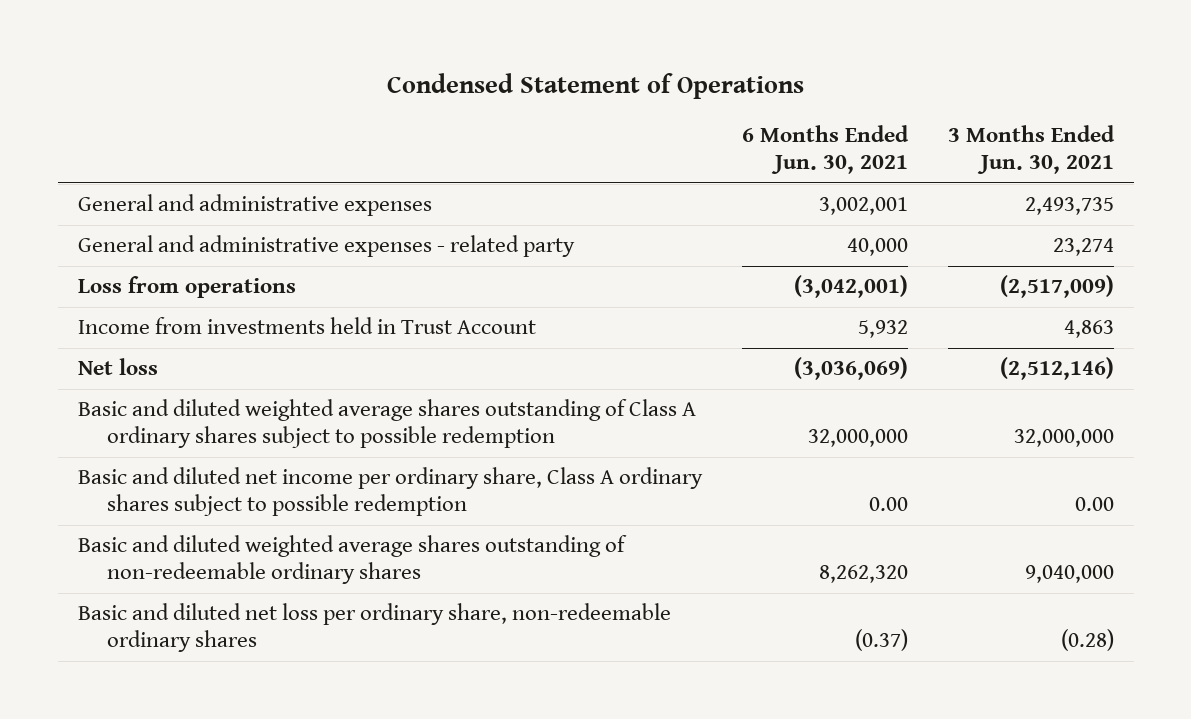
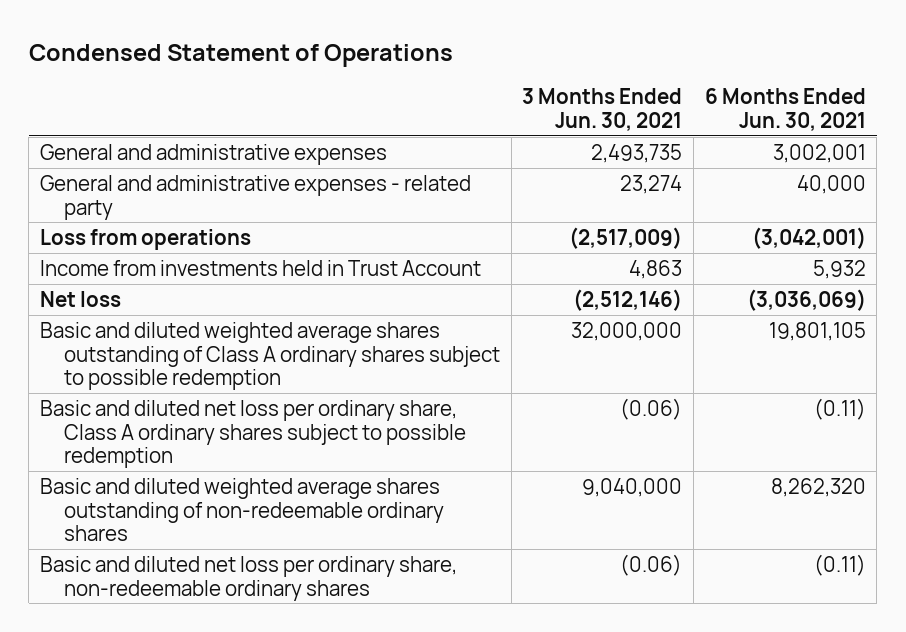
[807,429,908,448] 32,000,000 -> [768,321,866,341] 19,801,105
[77,467,703,517] Basic and diluted net income per ordinary share, Class A ordinary shares subject to possible redemption -> [40,399,467,469] Basic and diluted net loss per ordinary share, Class A ordinary shares subject to possible redemption
[868,497,908,512] 0.00 -> [813,397,866,420] (0.11)
[1074,497,1114,512] 0.00 -> [620,397,683,420] (0.06)
[854,629,908,652] (0.37) -> [813,553,866,576] (0.11)
[1060,629,1114,652] (0.28) -> [620,553,683,576] (0.06)

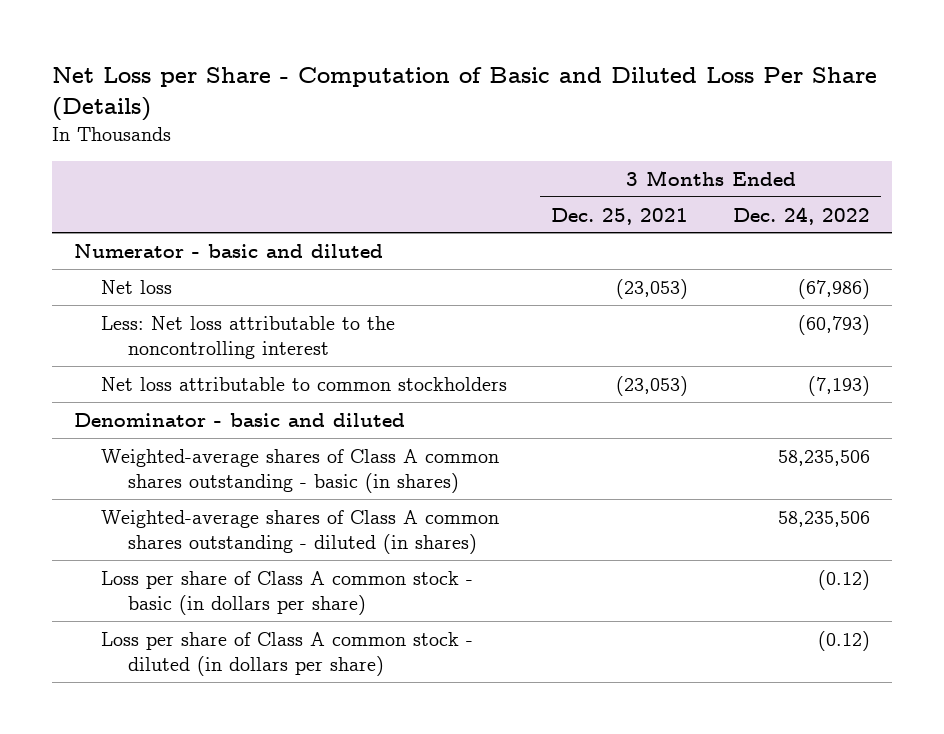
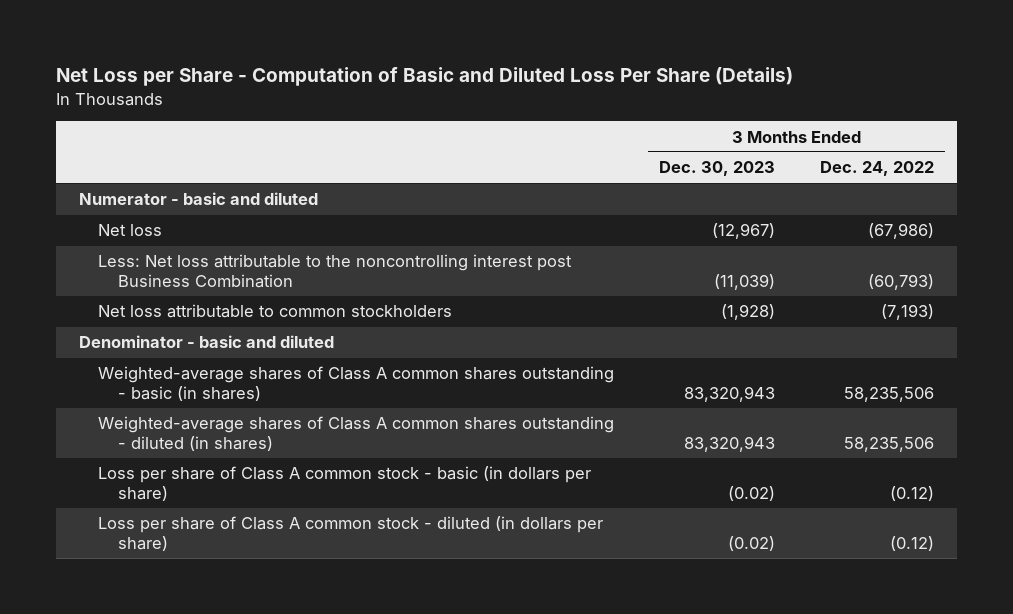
[551,207,689,225] Dec. 25, 2021 -> none
none -> [659,161,776,177] Dec. 30, 2023
[101,315,396,360] Less: Net loss attributable to the noncontrolling interest -> [98,254,573,288] Less: Net loss attributable to the noncontrolling interest post Business Combination

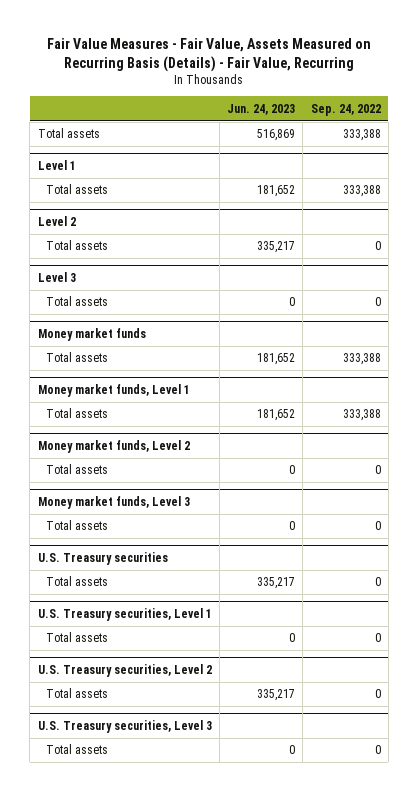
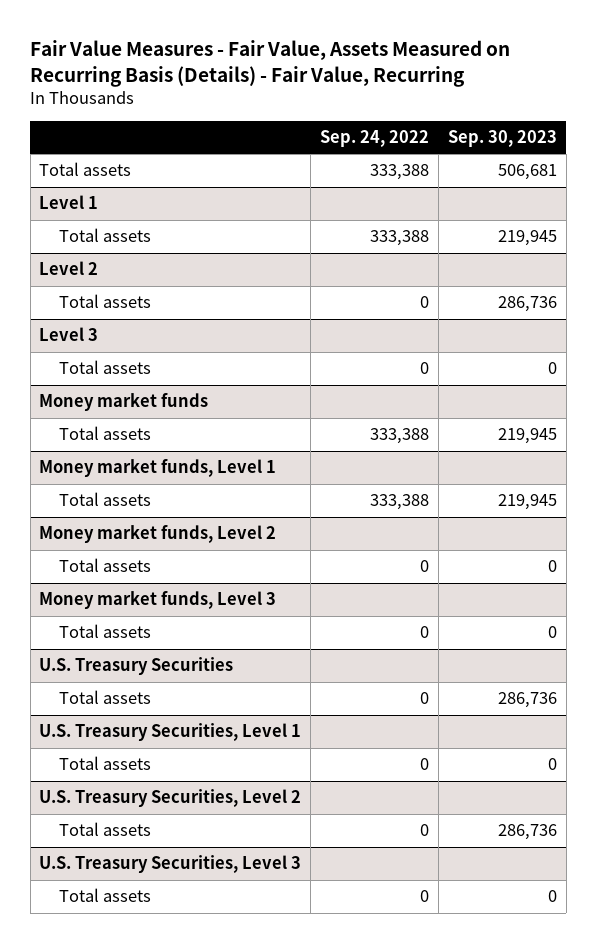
[227,103,296,115] Jun. 24, 2023 -> none
none -> [448,130,558,148] Sep. 30, 2023
[37,551,168,565] U.S. Treasury securities -> [39,657,234,676] U.S. Treasury Securities
[37,607,212,621] U.S. Treasury securities, Level 1 -> [39,723,302,742] U.S. Treasury Securities, Level 1
[37,663,212,677] U.S. Treasury securities, Level 2 -> [39,789,302,808] U.S. Treasury Securities, Level 2
[37,719,212,733] U.S. Treasury securities, Level 3 -> [39,855,302,874] U.S. Treasury Securities, Level 3

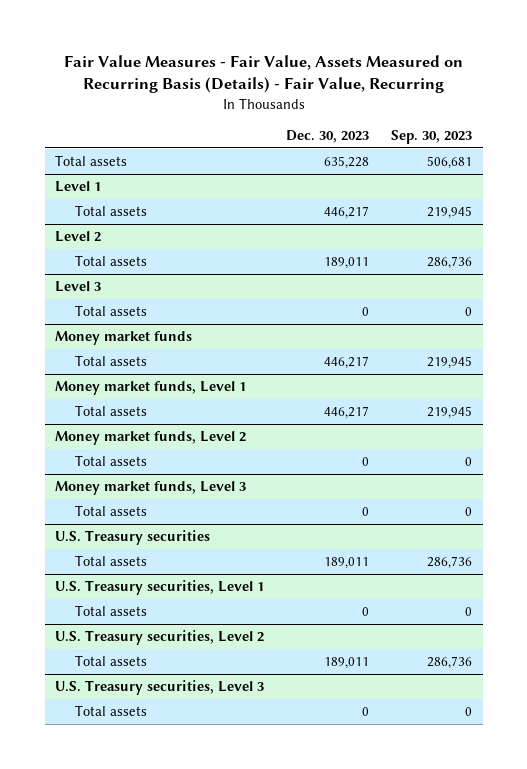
[320,130,430,148] Sep. 24, 2022 -> none
none -> [286,130,370,144] Dec. 30, 2023
[39,657,234,676] U.S. Treasury Securities -> [55,530,211,546] U.S. Treasury securities
[39,723,302,742] U.S. Treasury Securities, Level 1 -> [55,580,265,596] U.S. Treasury securities, Level 1
[39,789,302,808] U.S. Treasury Securities, Level 2 -> [55,630,265,646] U.S. Treasury securities, Level 2
[39,855,302,874] U.S. Treasury Securities, Level 3 -> [55,680,265,696] U.S. Treasury securities, Level 3

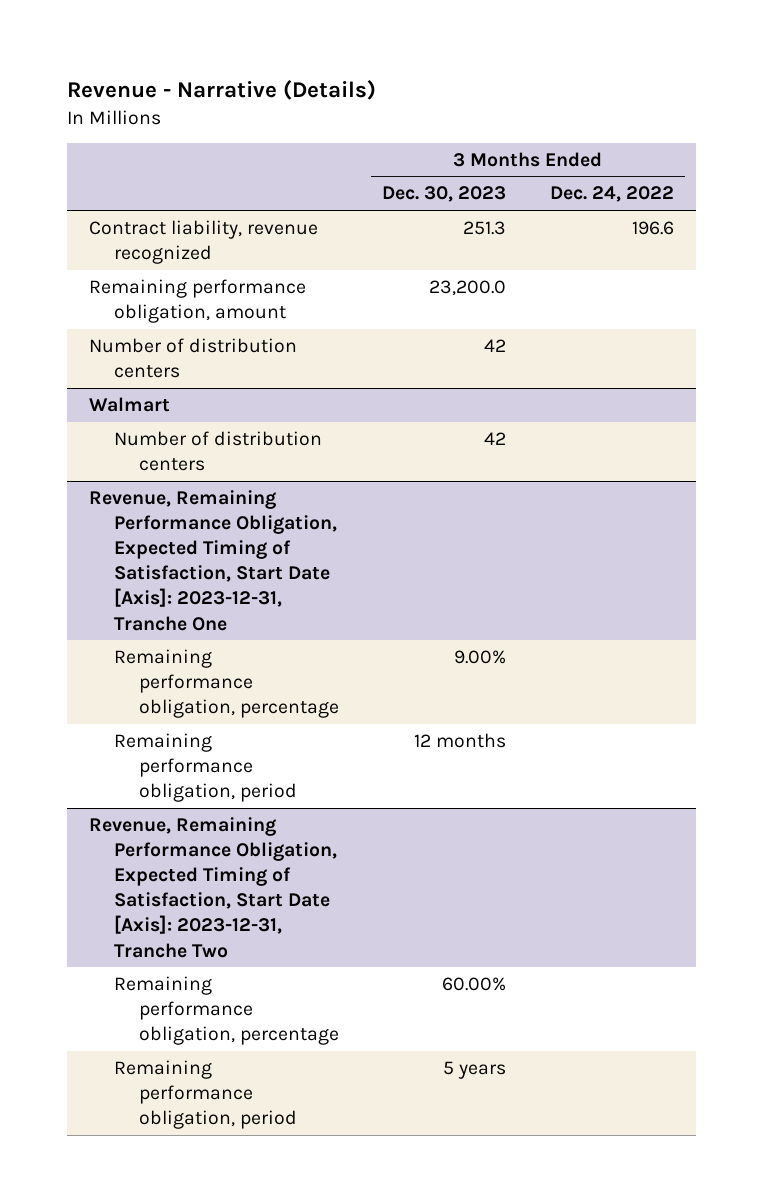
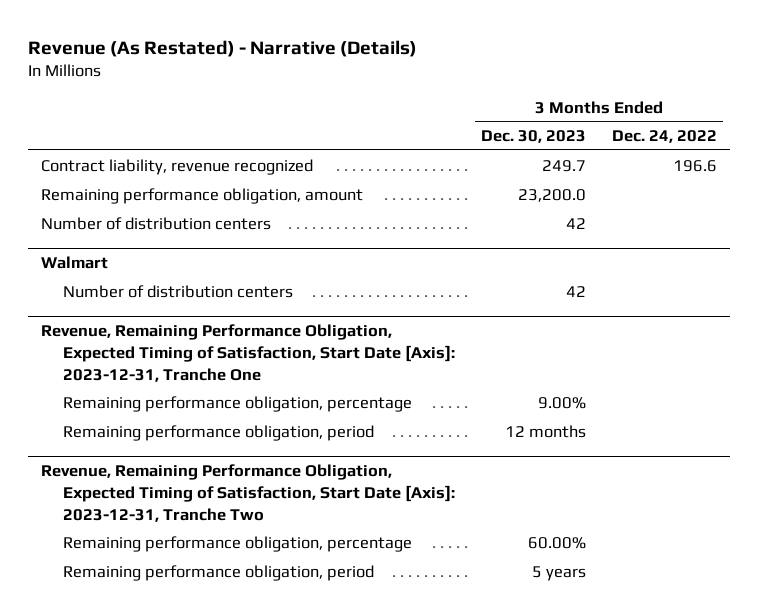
[67,80,377,101] Revenue - Narrative (Details) -> [28,39,418,57] Revenue (As Restated) - Narrative (Details)
[463,220,507,235] 251.3 -> [541,159,586,172] 249.7

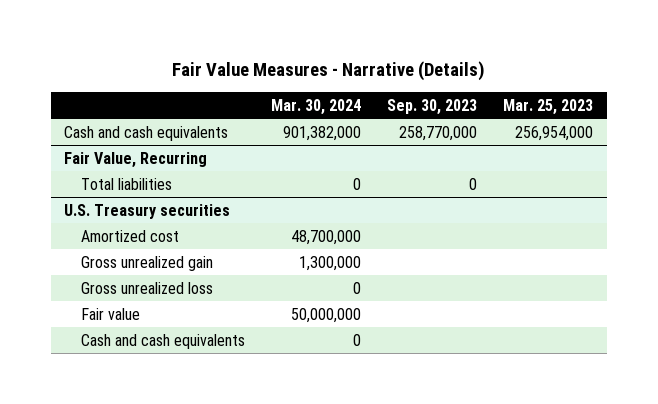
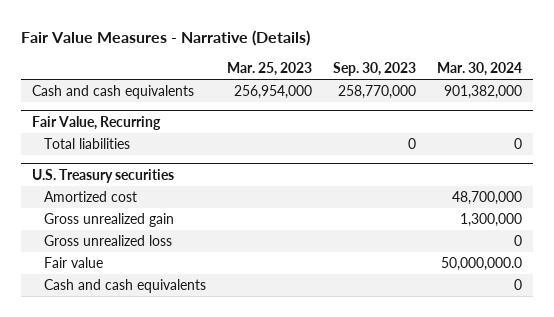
[290,307,361,323] 50,000,000 -> [441,257,523,272] 50,000,000.0

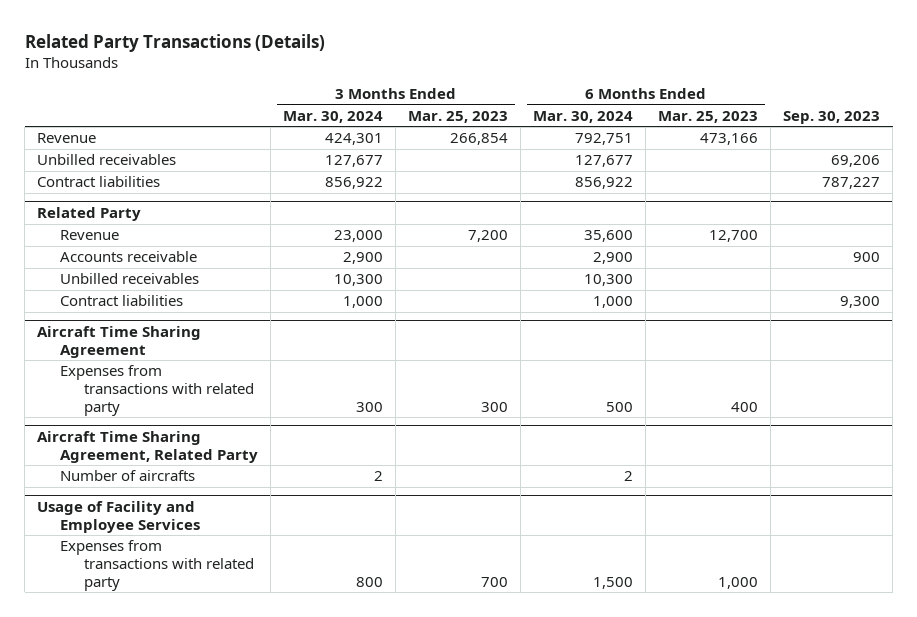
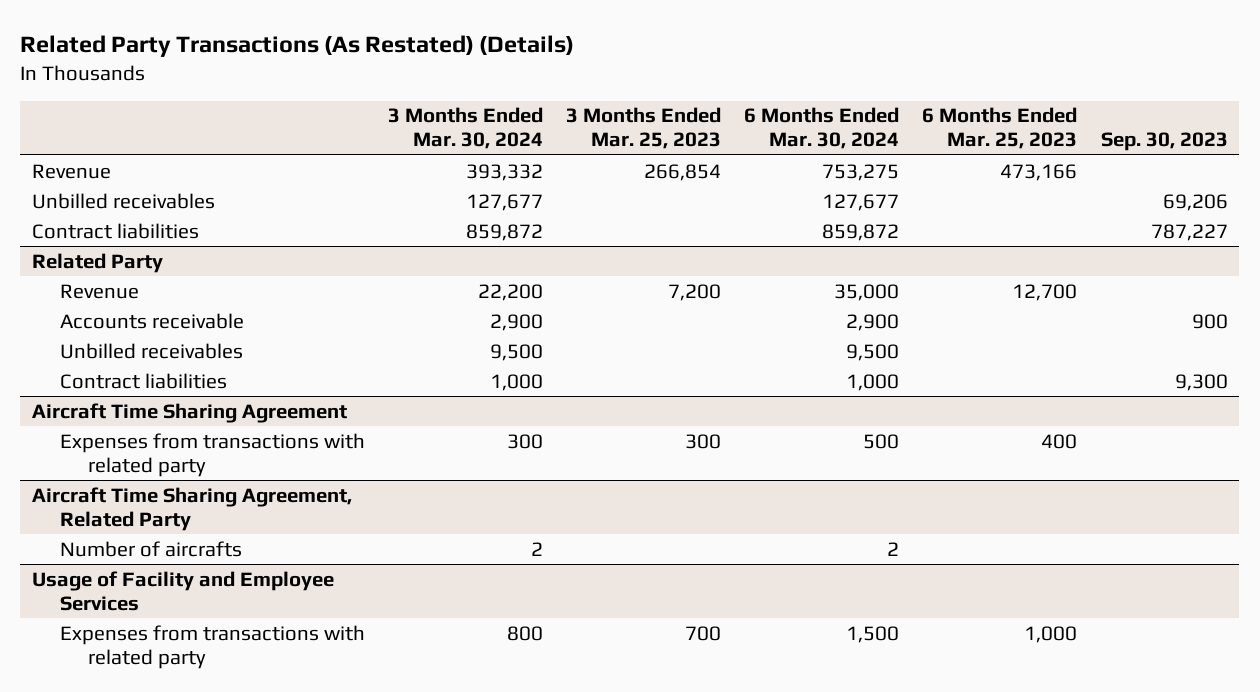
[24,33,325,52] Related Party Transactions (Details) -> [20,35,575,58] Related Party Transactions (As Restated) (Details)
[325,133,384,146] 424,301 -> [465,163,543,181] 393,332
[575,133,634,146] 792,751 -> [822,163,900,181] 753,275
[325,177,384,190] 856,922 -> [465,223,543,241] 859,872
[575,177,634,190] 856,922 -> [822,223,900,241] 859,872
[334,230,384,243] 23,000 -> [477,283,543,301] 22,200
[584,230,634,243] 35,600 -> [834,283,900,301] 35,000
[334,274,384,287] 10,300 -> [489,343,543,361] 9,500
[584,274,634,287] 10,300 -> [846,343,900,361] 9,500

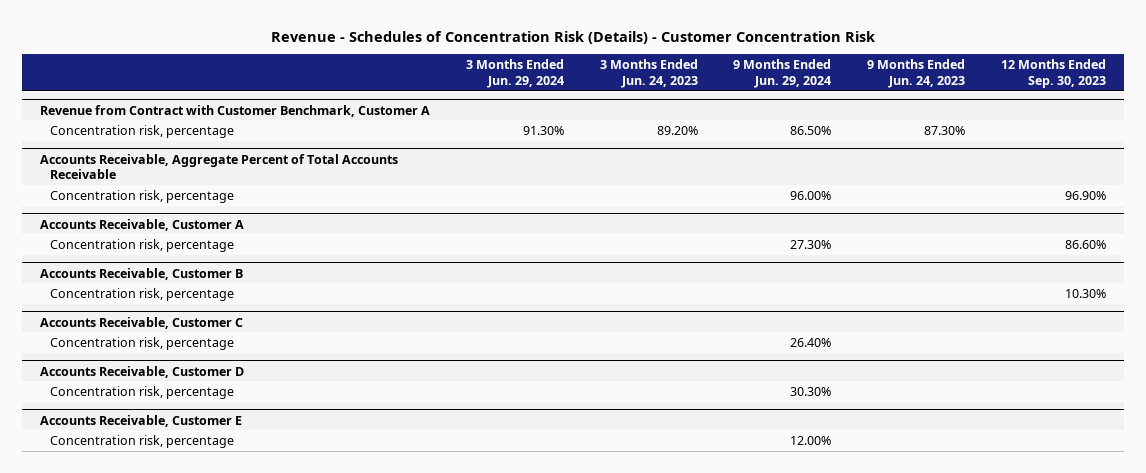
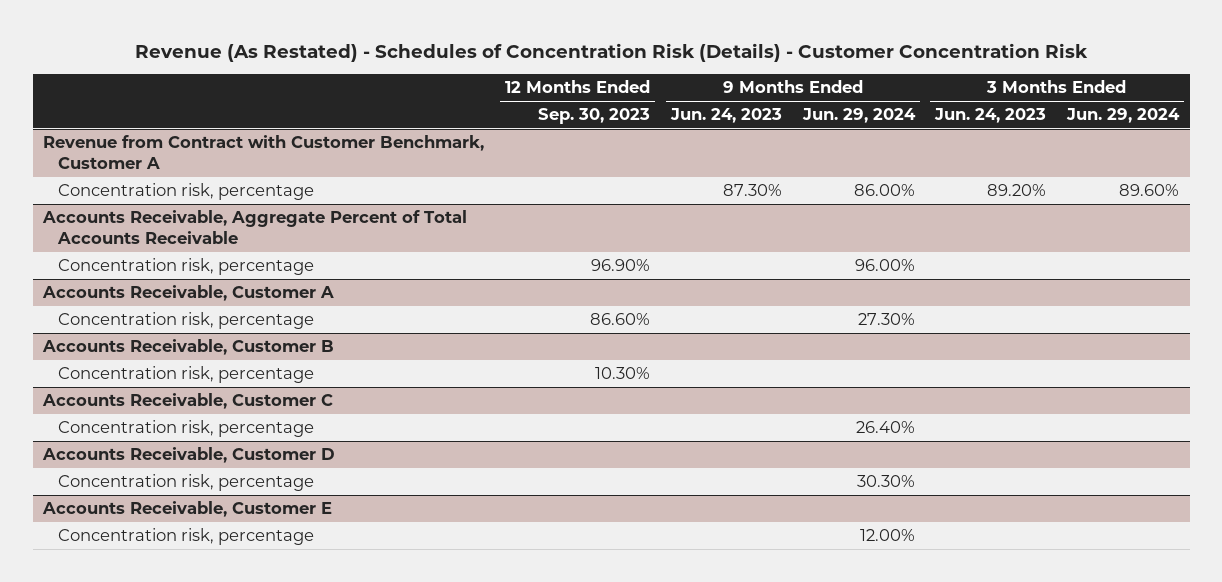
[271,30,876,44] Revenue - Schedules of Concentration Risk (Details) - Customer Concentration Risk -> [135,43,1089,63] Revenue (As Restated) - Schedules of Concentration Risk (Details) - Customer Concentration Risk
[522,125,564,135] 91.30% -> [1119,184,1180,197] 89.60%
[790,125,832,135] 86.50% -> [853,184,915,197] 86.00%

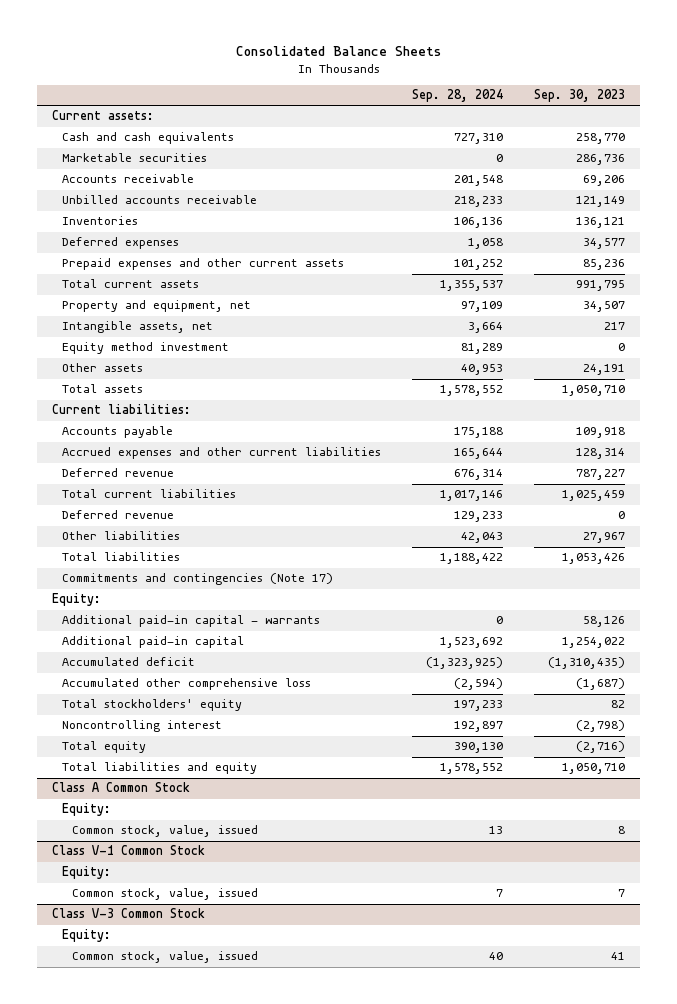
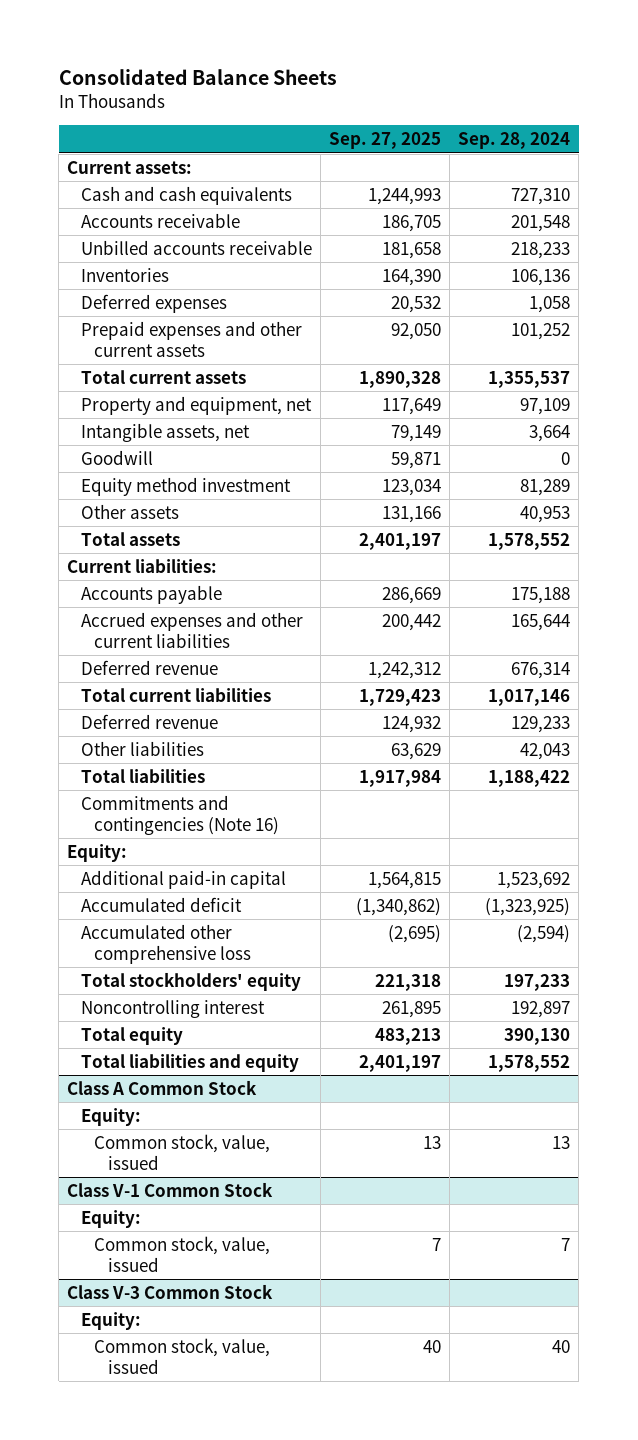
[533,89,625,103] Sep. 30, 2023 -> none
none -> [328,132,441,150] Sep. 27, 2025
[62,153,208,163] Marketable securities -> none
none -> [80,449,153,465] Goodwill
[62,573,334,586] Commitments and contingencies (Note 17) -> [80,794,280,835] Commitments and contingencies (Note 16)
[62,615,321,628] Additional paid-in capital - warrants -> none

